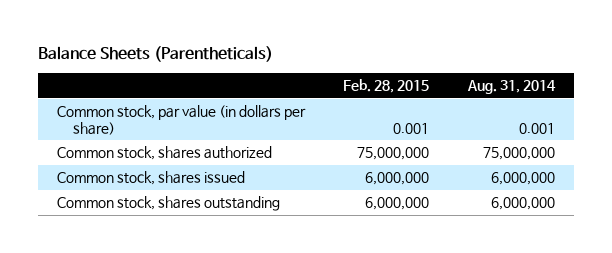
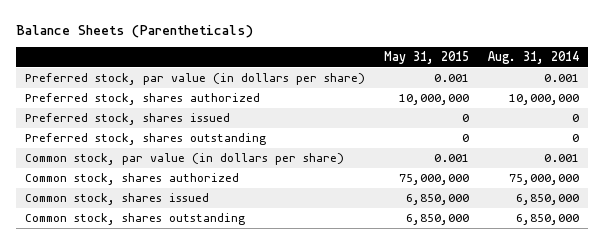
[343,79,430,94] Feb. 28, 2015 -> none
none -> [383,51,469,65] May 31, 2015
none -> [24,73,365,86] Preferred stock, par value (in dollars per share)
none -> [24,93,260,106] Preferred stock, shares authorized
none -> [24,113,230,126] Preferred stock, shares issued
none -> [24,133,266,146] Preferred stock, shares outstanding
[490,172,555,186] 6,000,000 -> [515,194,579,206] 6,850,000
[490,197,555,211] 6,000,000 -> [515,214,579,226] 6,850,000

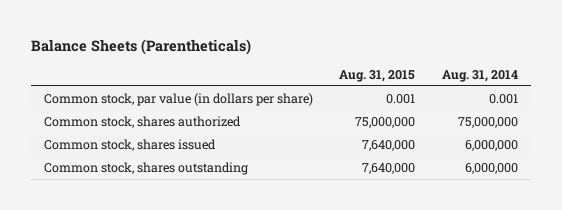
[383,51,469,65] May 31, 2015 -> none
none -> [339,70,416,83] Aug. 31, 2015
[24,73,365,86] Preferred stock, par value (in dollars per share) -> none
[24,93,260,106] Preferred stock, shares authorized -> none
[24,113,230,126] Preferred stock, shares issued -> none
[24,133,266,146] Preferred stock, shares outstanding -> none
[515,194,579,206] 6,850,000 -> [464,139,518,151] 6,000,000
[515,214,579,226] 6,850,000 -> [464,162,518,174] 6,000,000

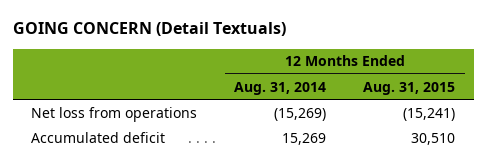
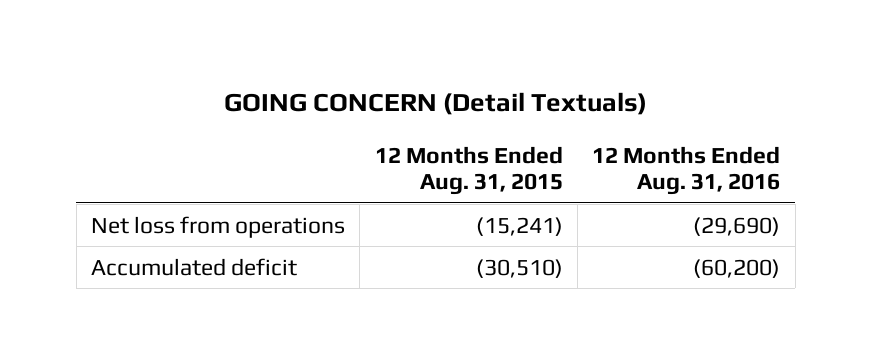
[234,81,327,95] Aug. 31, 2014 -> none
none -> [592,145,781,196] 12 Months Ended Aug. 31, 2016
[411,132,456,145] 30,510 -> [475,258,563,278] (30,510)

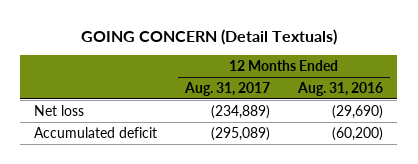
[374,145,563,196] 12 Months Ended Aug. 31, 2015 -> none
none -> [184,81,271,96] Aug. 31, 2017
[90,215,345,238] Net loss from operations -> [34,104,85,116] Net loss

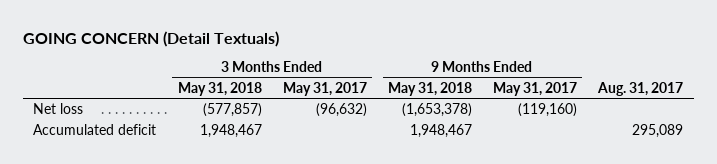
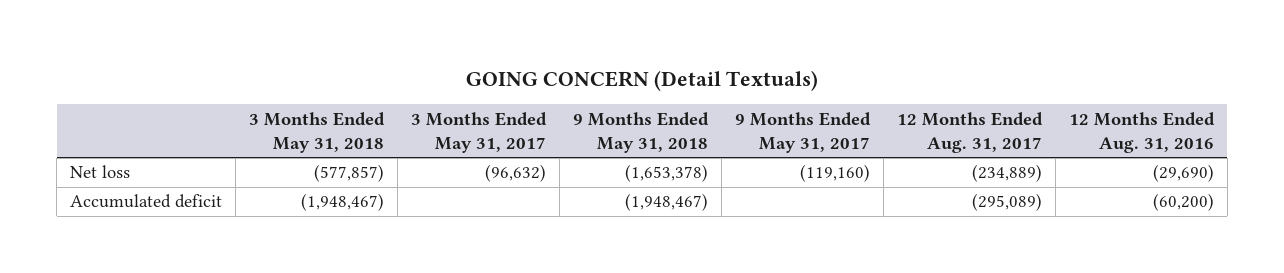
[597,81,684,96] Aug. 31, 2017 -> none
none -> [896,111,1043,153] 12 Months Ended Aug. 31, 2017
none -> [1068,111,1215,153] 12 Months Ended Aug. 31, 2016
[199,124,262,139] 1,948,467 -> [301,193,385,212] (1,948,467)
[409,124,472,139] 1,948,467 -> [625,193,709,212] (1,948,467)

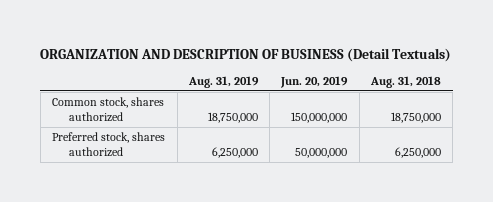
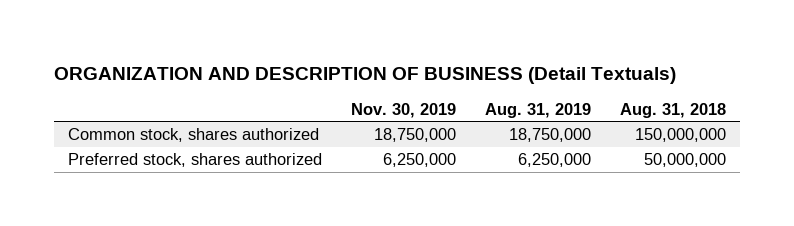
[280,75,349,88] Jun. 20, 2019 -> none
none -> [351,102,457,118] Nov. 30, 2019
[391,111,442,123] 18,750,000 -> [634,128,726,143] 150,000,000
[395,146,442,158] 6,250,000 -> [643,153,726,168] 50,000,000

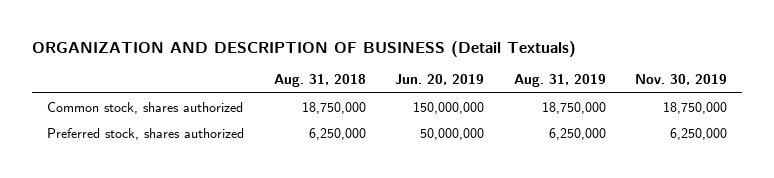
none -> [395,74,485,86] Jun. 20, 2019
[634,128,726,143] 150,000,000 -> [301,101,366,114] 18,750,000
[643,153,726,168] 50,000,000 -> [308,127,366,140] 6,250,000

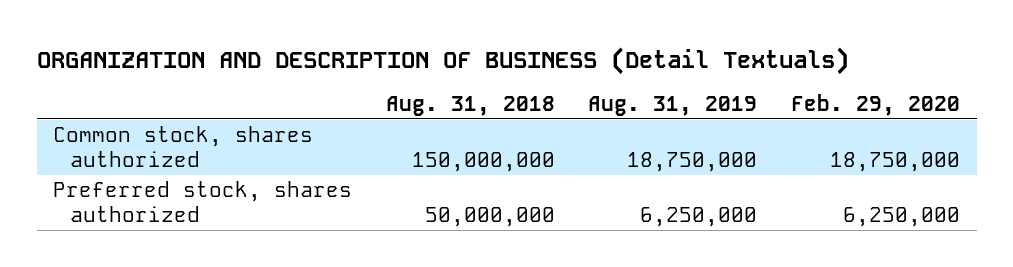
[395,74,485,86] Jun. 20, 2019 -> none
[635,74,728,86] Nov. 30, 2019 -> none
none -> [791,94,961,117] Feb. 29, 2020
[301,101,366,114] 18,750,000 -> [411,152,555,173] 150,000,000
[308,127,366,140] 6,250,000 -> [424,207,555,228] 50,000,000

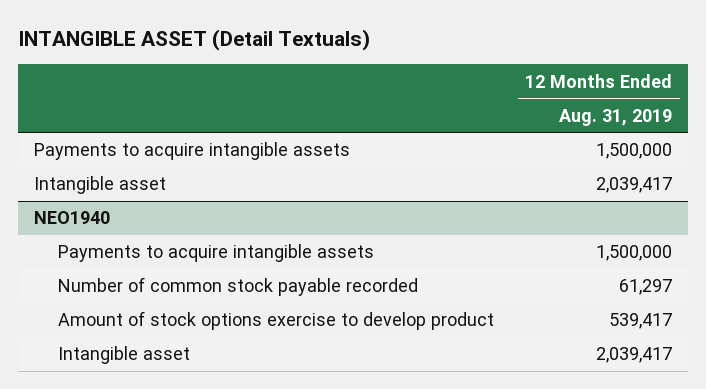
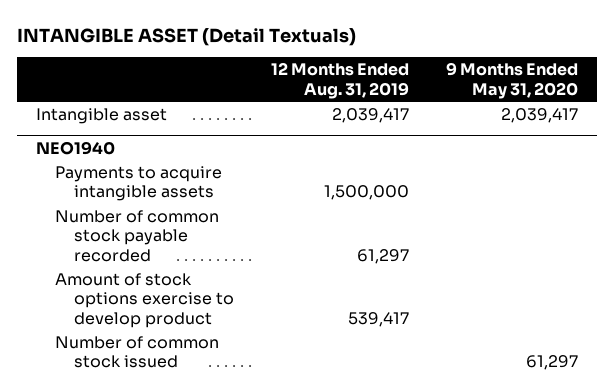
none -> [446,62,579,99] 9 Months Ended May 31, 2020
[33,142,350,161] Payments to acquire intangible assets -> none
[57,346,190,365] Intangible asset -> none
none -> [54,335,219,369] Number of common stock issued

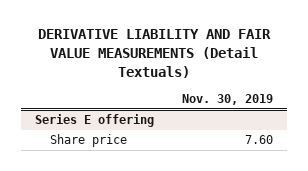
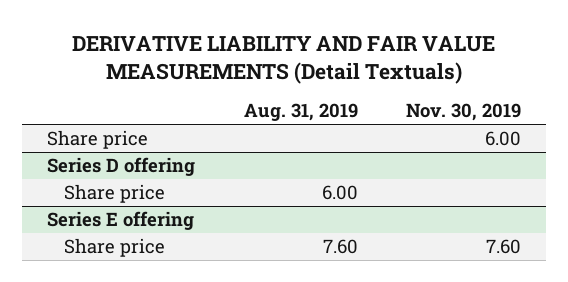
none -> [243,103,358,122] Aug. 31, 2019
none -> [46,130,148,150] Share price
none -> [46,157,195,177] Series D offering
none -> [64,184,166,204] Share price

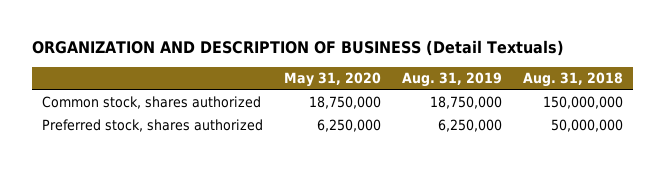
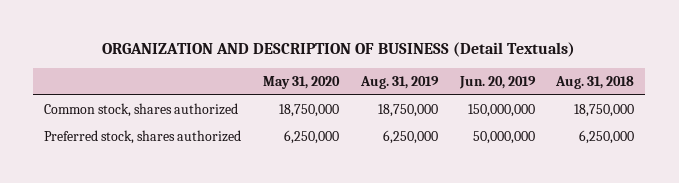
none -> [458,75,536,89] Jun. 20, 2019
[542,96,623,110] 150,000,000 -> [574,103,635,117] 18,750,000
[550,119,623,133] 50,000,000 -> [579,129,635,144] 6,250,000

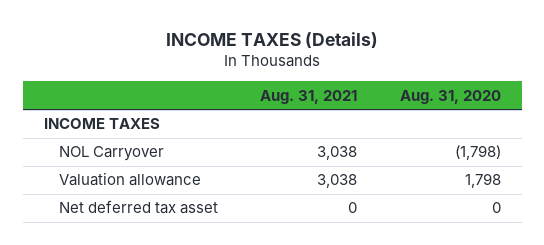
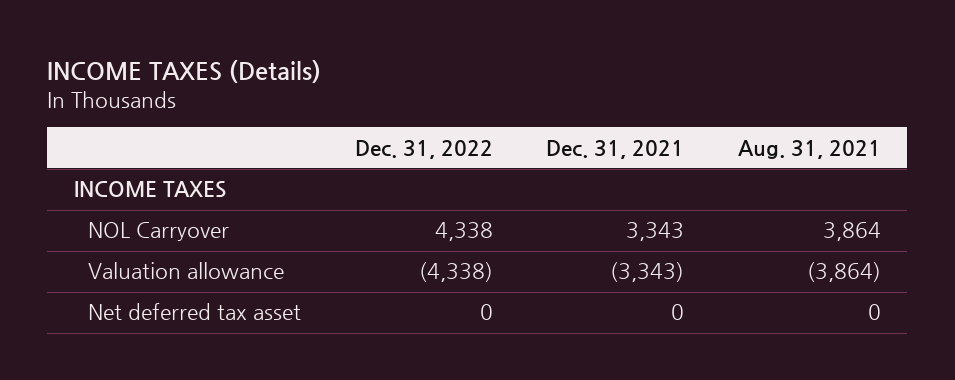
[399,89,501,104] Aug. 31, 2020 -> none
none -> [354,139,493,159] Dec. 31, 2022
none -> [546,139,685,159] Dec. 31, 2021
[317,146,358,161] 3,038 -> [822,222,881,242] 3,864
[317,174,358,189] 3,038 -> [806,262,881,283] (3,864)

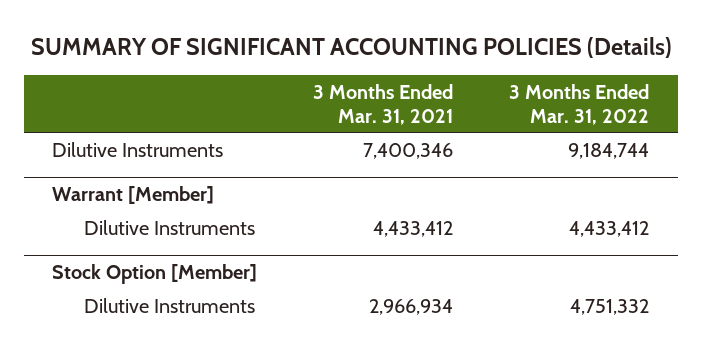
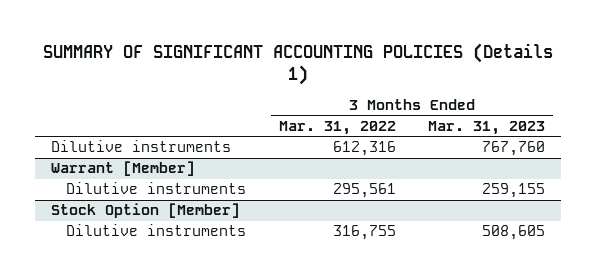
[30,37,672,59] SUMMARY OF SIGNIFICANT ACCOUNTING POLICIES (Details) -> [43,42,554,86] SUMMARY OF SIGNIFICANT ACCOUNTING POLICIES (Details 1)
[313,84,454,125] 3 Months Ended Mar. 31, 2021 -> none
none -> [428,120,546,135] Mar. 31, 2023
[51,141,223,157] Dilutive Instruments -> [51,140,232,153] Dilutive instruments
[568,142,650,159] 9,184,744 -> [332,141,396,157] 612,316
[84,219,256,235] Dilutive Instruments -> [66,182,247,195] Dilutive instruments
[569,220,650,237] 4,433,412 -> [332,183,396,199] 295,561
[84,297,256,313] Dilutive Instruments -> [66,224,247,237] Dilutive instruments
[570,298,650,315] 4,751,332 -> [332,225,396,241] 316,755

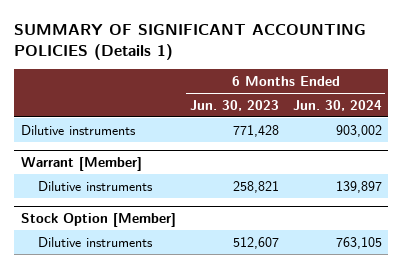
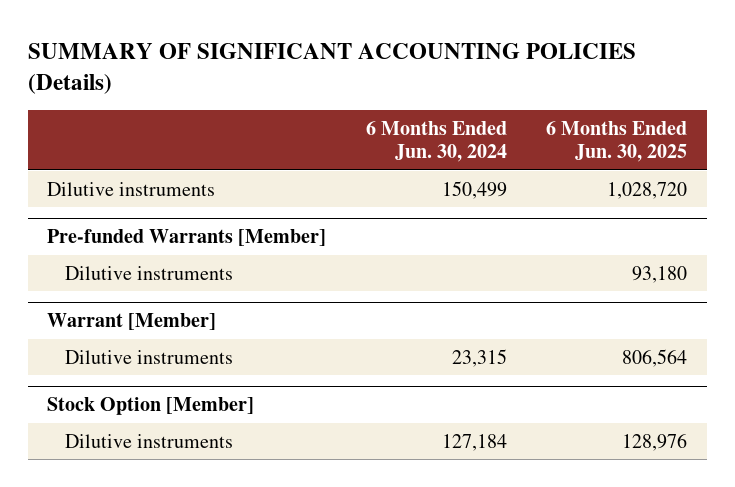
[14,24,367,60] SUMMARY OF SIGNIFICANT ACCOUNTING POLICIES (Details 1) -> [27,42,636,95] SUMMARY OF SIGNIFICANT ACCOUNTING POLICIES (Details)
[189,99,279,111] Jun. 30, 2023 -> none
none -> [546,120,688,163] 6 Months Ended Jun. 30, 2025
[335,124,382,137] 903,002 -> [441,180,507,199] 150,499
none -> [47,229,327,247] Pre-funded Warrants [Member]
none -> [65,265,234,280] Dilutive instruments
[335,180,382,193] 139,897 -> [451,348,507,367] 23,315
[335,236,382,249] 763,105 -> [441,433,507,451] 127,184

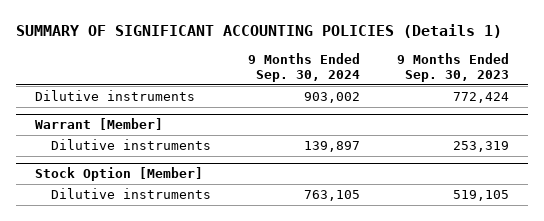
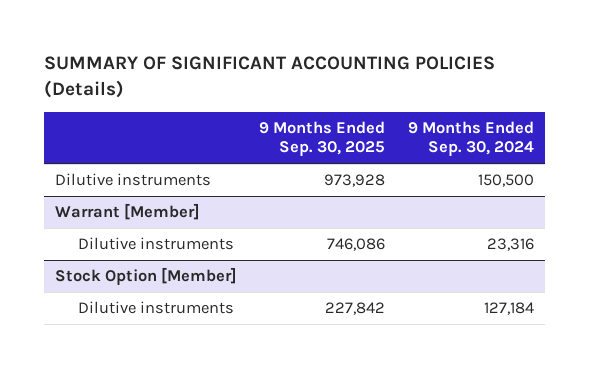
[16,24,503,39] SUMMARY OF SIGNIFICANT ACCOUNTING POLICIES (Details 1) -> [43,56,495,99] SUMMARY OF SIGNIFICANT ACCOUNTING POLICIES (Details)
[396,53,509,83] 9 Months Ended Sep. 30, 2023 -> none
none -> [259,121,386,157] 9 Months Ended Sep. 30, 2025
[303,92,360,104] 903,002 -> [477,174,534,188] 150,500
[303,141,360,153] 139,897 -> [486,238,534,252] 23,316
[303,190,360,202] 763,105 -> [483,302,534,316] 127,184

